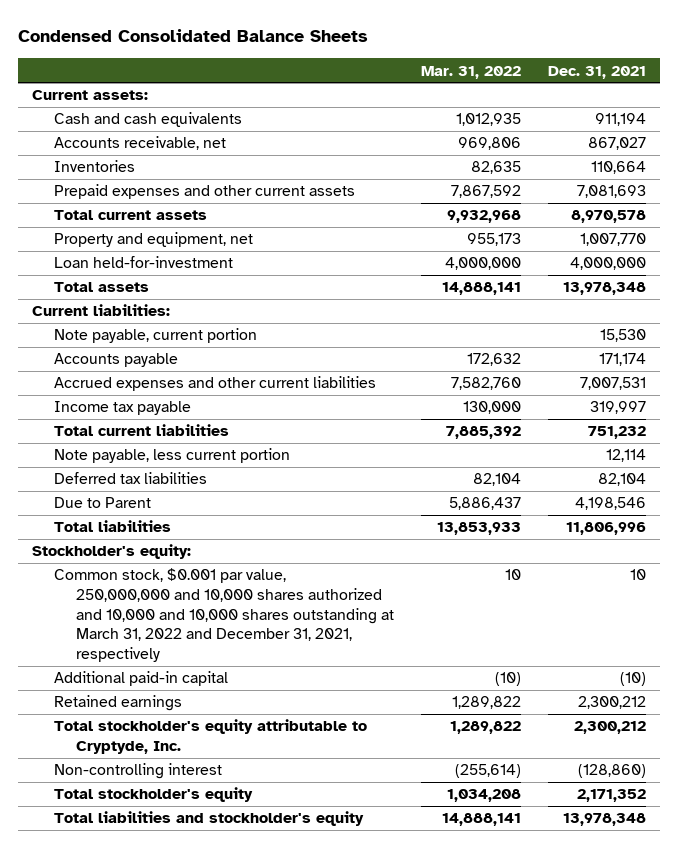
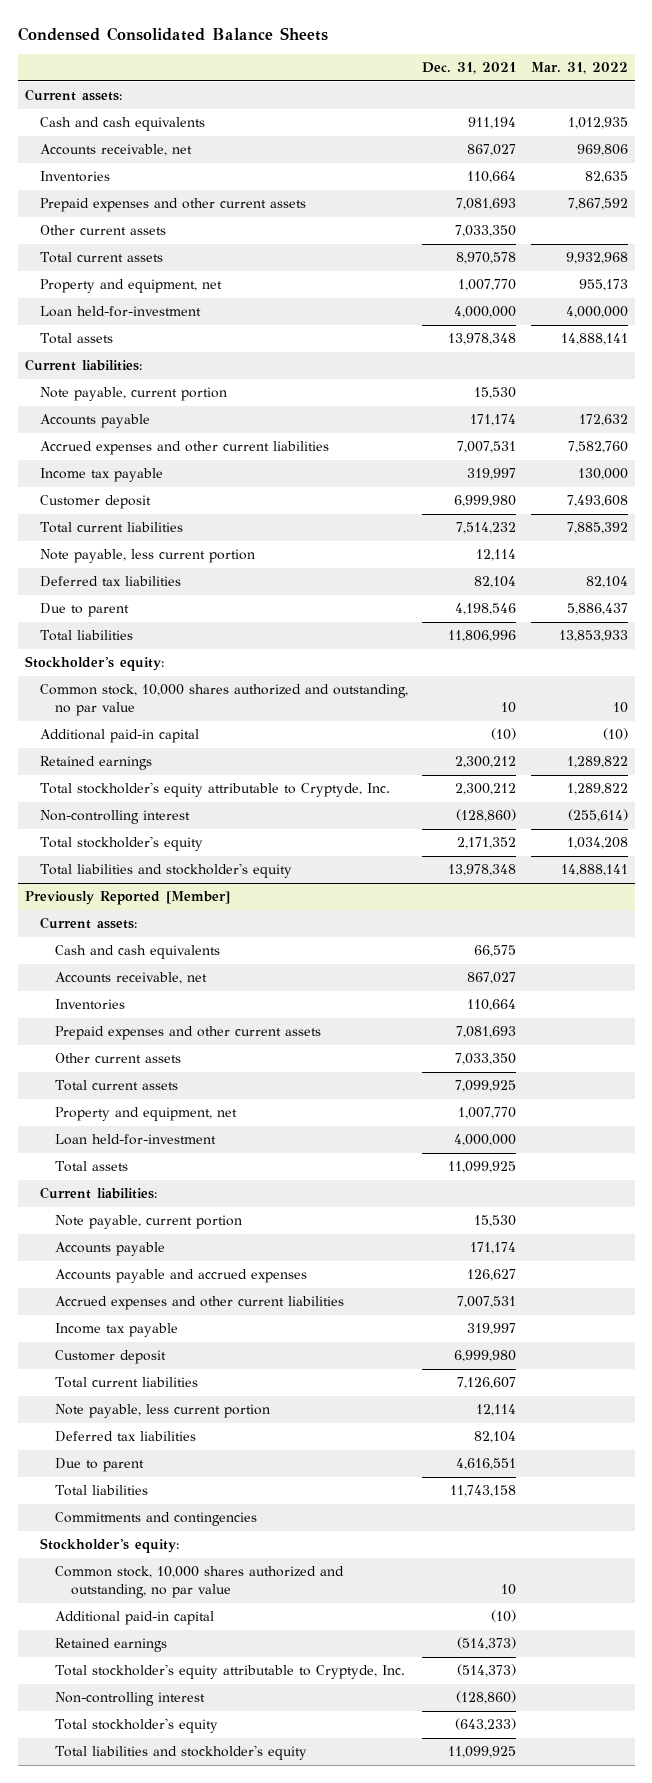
none -> [40,225,167,236] Other current assets
none -> [40,495,152,510] Customer deposit
[588,426,647,440] 751,232 -> [456,522,517,535] 7,514,232
[53,497,151,509] Due to Parent -> [40,603,130,618] Due to parent
[53,568,395,662] Common stock, $0.001 par value, 250,000,000 and 10,000 shares authorized and 10,000 and 10,000 shares outstanding at March 31, 2022 and December 31, 2021, respectively -> [40,684,409,717] Common stock, 10,000 shares authorized and outstanding, no par value
none -> [24,891,230,906] Previously Reported [Member]
none -> [40,917,138,930] Current assets:
none -> [55,945,221,960] Cash and cash equivalents
none -> [55,972,208,985] Accounts receivable, net
none -> [55,999,126,1011] Inventories
none -> [55,1026,322,1041] Prepaid expenses and other current assets
none -> [55,1053,182,1064] Other current assets
none -> [55,1080,179,1092] Total current assets
none -> [55,1107,238,1122] Property and equipment, net
none -> [55,1134,217,1146] Loan held-for-investment
none -> [55,1161,129,1173] Total assets
none -> [40,1187,158,1200] Current liabilities:
none -> [55,1215,243,1230] Note payable, current portion
none -> [55,1242,166,1257] Accounts payable
none -> [55,1269,308,1284] Accounts payable and accrued expenses
none -> [55,1296,345,1311] Accrued expenses and other current liabilities
none -> [55,1323,179,1338] Income tax payable
none -> [55,1350,167,1365] Customer deposit
none -> [55,1377,199,1389] Total current liabilities
none -> [55,1404,271,1419] Note payable, less current portion
none -> [55,1431,197,1443] Deferred tax liabilities
none -> [55,1458,145,1473] Due to parent
none -> [55,1485,149,1497] Total liabilities
none -> [55,1512,258,1527] Commitments and contingencies
none -> [40,1538,180,1554] Stockholder's equity:
none -> [55,1566,345,1599] Common stock, 10,000 shares authorized and outstanding, no par value
none -> [55,1611,215,1626] Additional paid-in capital
none -> [55,1638,168,1653] Retained earnings
none -> [55,1664,406,1680] Total stockholder's equity attributable to Cryptyde, Inc.
none -> [55,1692,206,1707] Non-controlling interest
none -> [55,1718,219,1734] Total stockholder's equity
none -> [55,1745,308,1761] Total liabilities and stockholder's equity

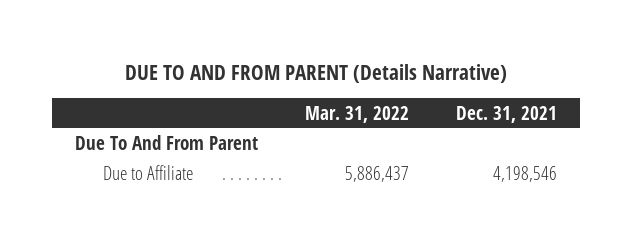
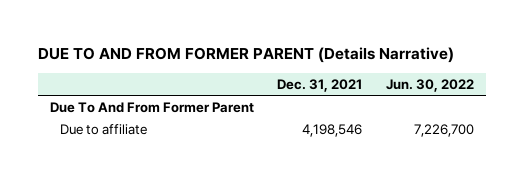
[124,64,507,84] DUE TO AND FROM PARENT (Details Narrative) -> [38,47,455,64] DUE TO AND FROM FORMER PARENT (Details Narrative)
[304,105,409,123] Mar. 31, 2022 -> none
none -> [385,78,474,92] Jun. 30, 2022
[75,135,259,151] Due To And From Parent -> [49,101,254,113] Due To And From Former Parent
[103,165,194,181] Due to Affiliate -> [60,123,148,135] Due to affiliate

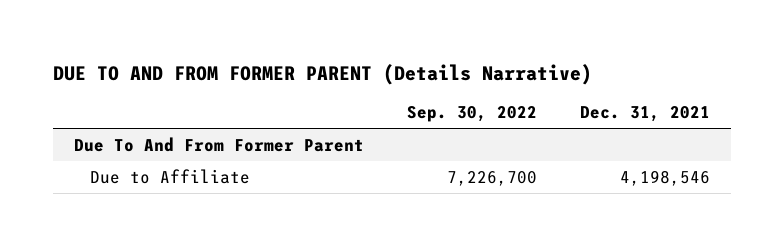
[385,78,474,92] Jun. 30, 2022 -> none
none -> [406,106,537,123] Sep. 30, 2022
[60,123,148,135] Due to affiliate -> [90,168,251,184] Due to Affiliate

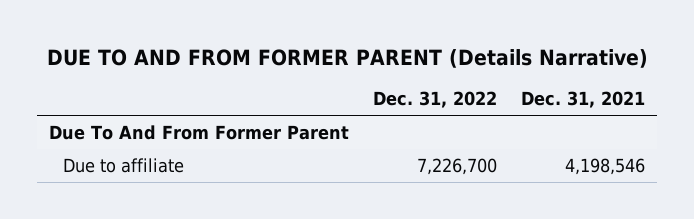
[406,106,537,123] Sep. 30, 2022 -> none
none -> [372,91,497,109] Dec. 31, 2022
[90,168,251,184] Due to Affiliate -> [62,157,184,173] Due to affiliate

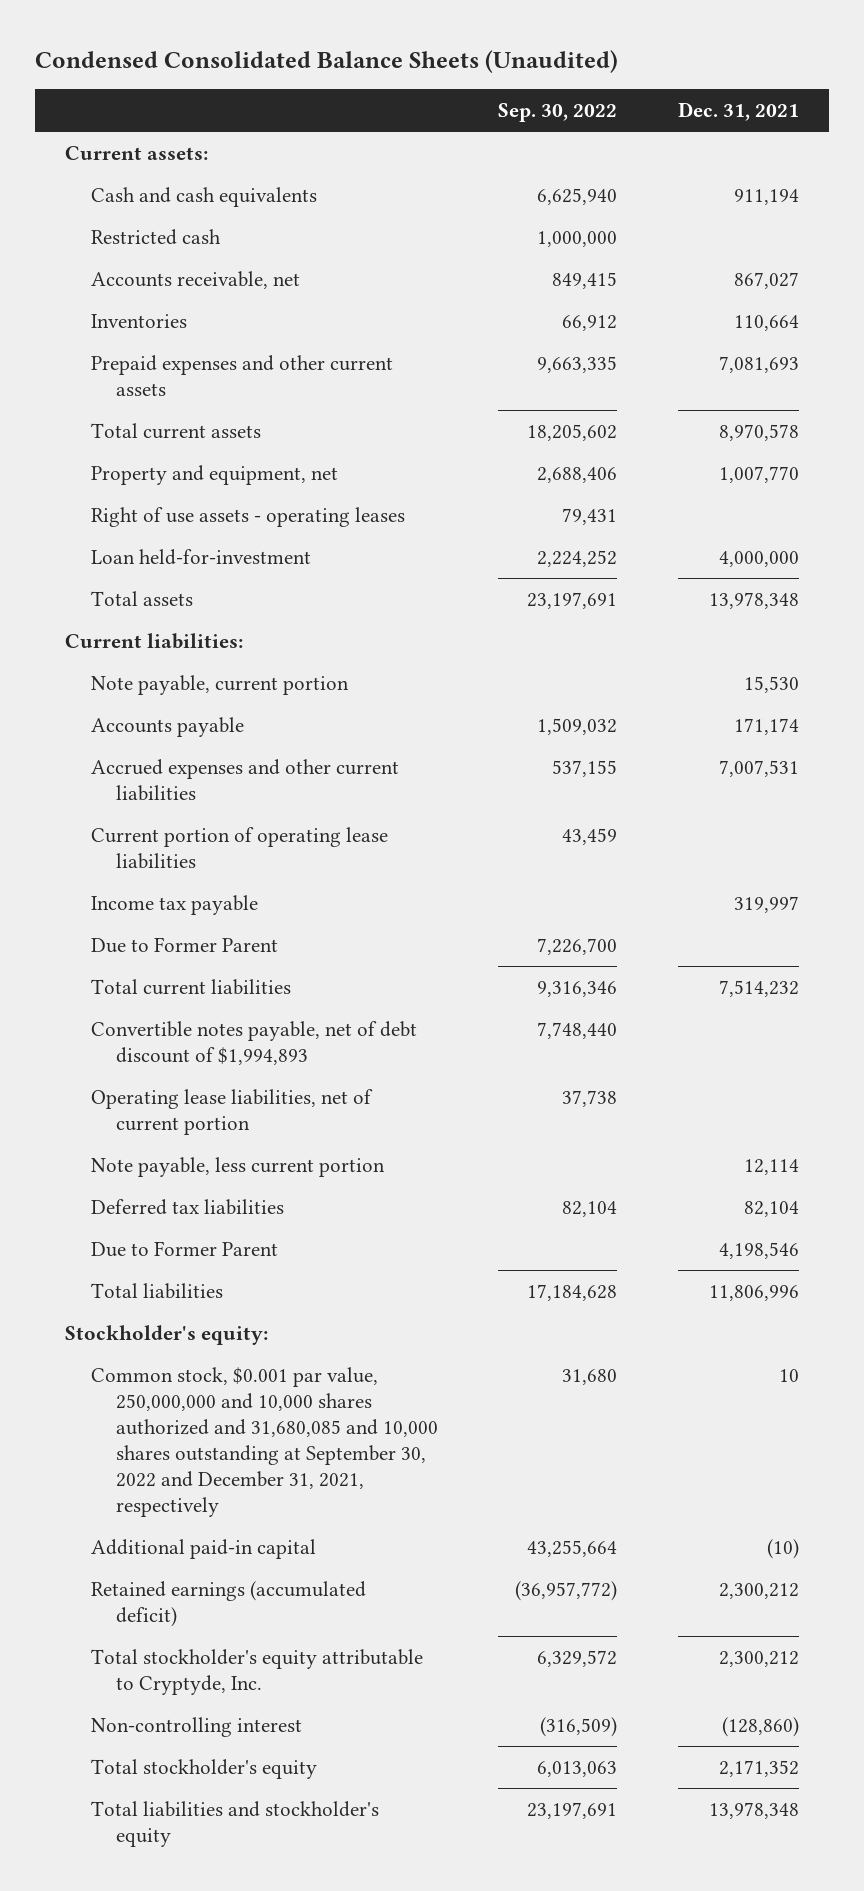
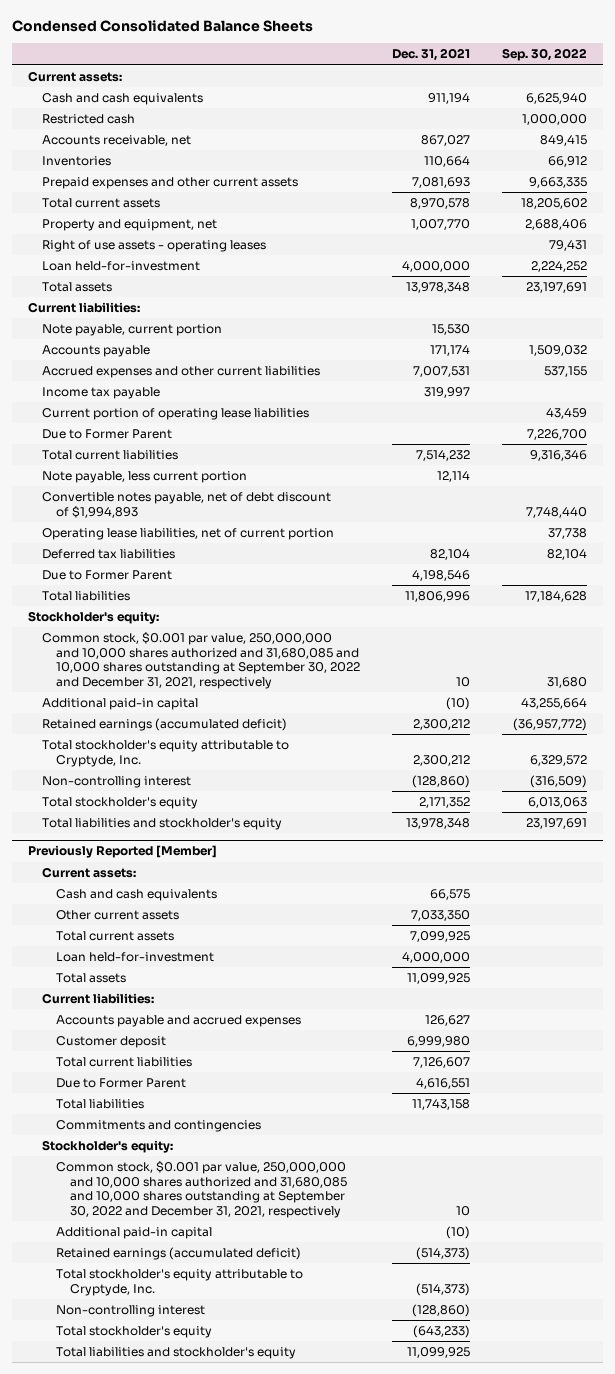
[35,49,619,73] Condensed Consolidated Balance Sheets (Unaudited) -> [12,20,314,33] Condensed Consolidated Balance Sheets
[90,826,388,869] Current portion of operating lease liabilities -> [42,408,310,421] Current portion of operating lease liabilities
[90,1156,385,1177] Note payable, less current portion -> [42,471,248,484] Note payable, less current portion
none -> [28,845,218,859] Previously Reported [Member]
none -> [42,867,137,879] Current assets:
none -> [55,889,217,902] Cash and cash equivalents
none -> [55,910,179,921] Other current assets
none -> [55,931,174,942] Total current assets
none -> [55,952,214,963] Loan held-for-investment
none -> [55,973,126,984] Total assets
none -> [42,993,155,1005] Current liabilities:
none -> [55,1015,301,1028] Accounts payable and accrued expenses
none -> [55,1036,166,1049] Customer deposit
none -> [55,1057,192,1068] Total current liabilities
none -> [55,1078,186,1089] Due to Former Parent
none -> [55,1099,144,1110] Total liabilities
none -> [55,1120,261,1133] Commitments and contingencies
none -> [42,1140,174,1154] Stockholder's equity:
none -> [55,1161,347,1218] Common stock, $0.001 par value, 250,000,000 and 10,000 shares authorized and 31,680,085 and 10,000 shares outstanding at September 30, 2022 and December 31, 2021, respectively
none -> [55,1227,212,1240] Additional paid-in capital
none -> [55,1247,301,1261] Retained earnings (accumulated deficit)
none -> [55,1269,303,1296] Total stockholder's equity attributable to Cryptyde, Inc.
none -> [55,1305,205,1318] Non-controlling interest
none -> [55,1326,212,1339] Total stockholder's equity
none -> [55,1347,296,1360] Total liabilities and stockholder's equity

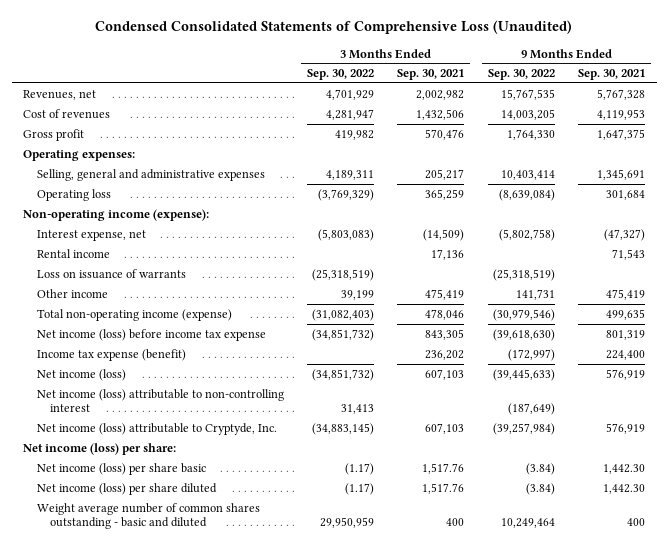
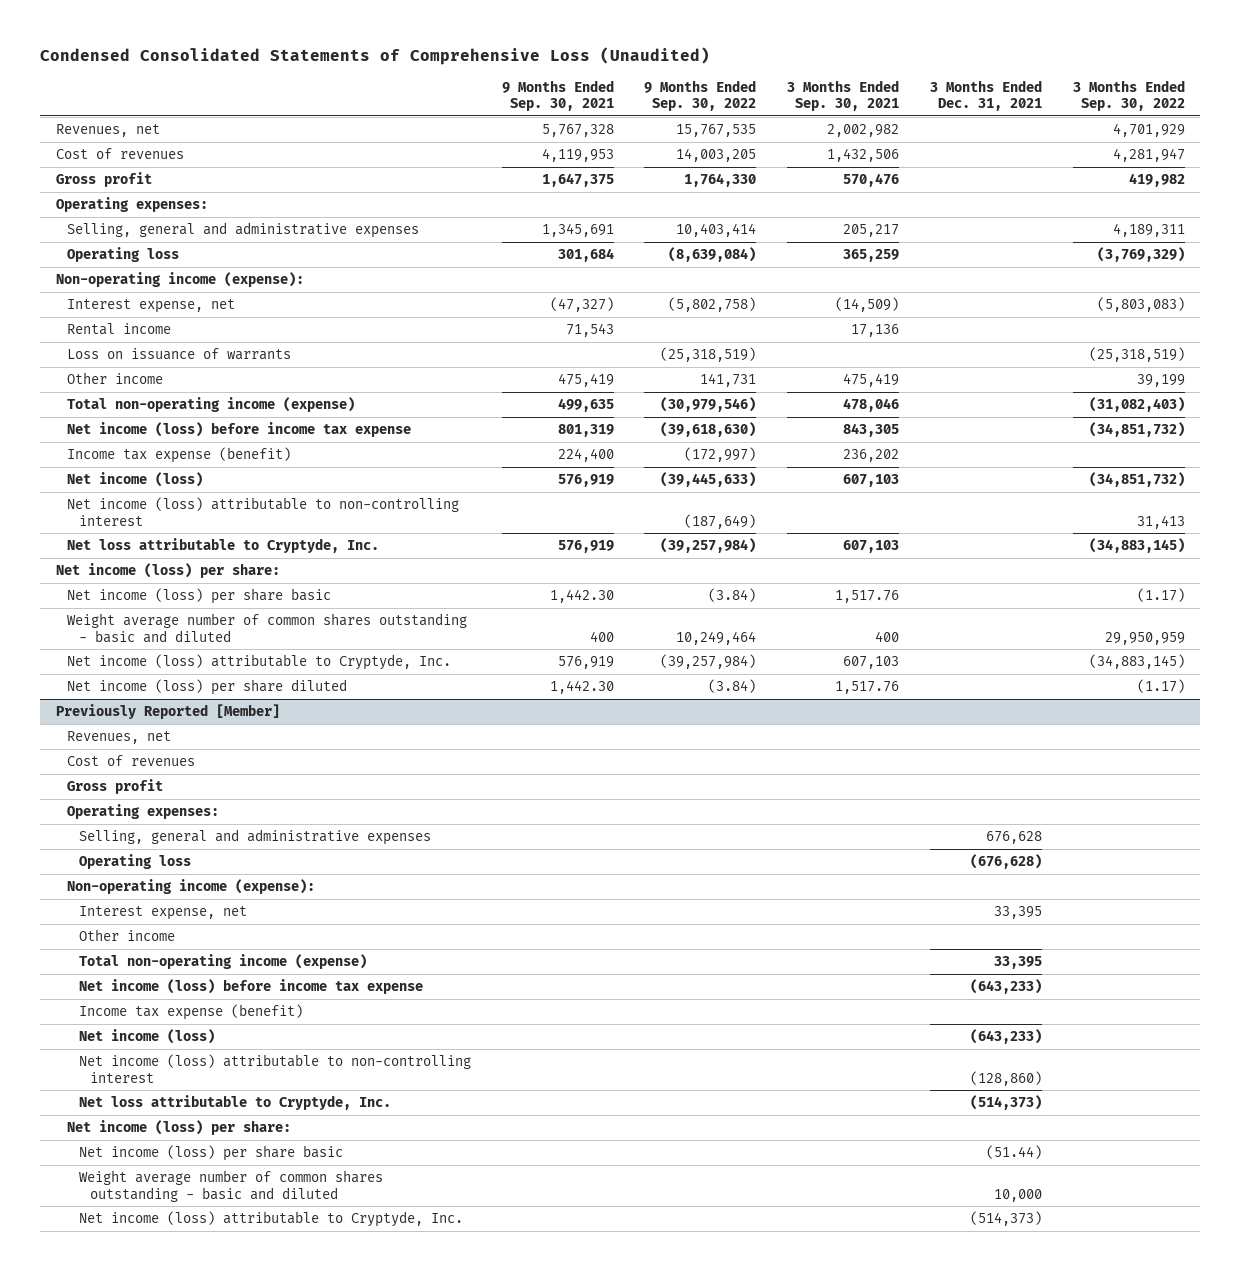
none -> [929,79,1042,111] 3 Months Ended Dec. 31, 2021
none -> [67,538,380,554] Net loss attributable to Cryptyde, Inc.
[36,422,277,435] Net income (loss) attributable to Cryptyde, Inc. -> [67,654,452,671] Net income (loss) attributable to Cryptyde, Inc.
[36,482,217,495] Net income (loss) per share diluted -> [67,679,348,696] Net income (loss) per share diluted
none -> [55,704,280,720] Previously Reported [Member]
none -> [67,731,172,745] Revenues, net
none -> [67,755,196,767] Cost of revenues
none -> [67,779,164,795] Gross profit
none -> [67,804,220,820] Operating expenses:
none -> [78,829,431,846] Selling, general and administrative expenses
none -> [78,854,191,870] Operating loss
none -> [67,879,316,895] Non-operating income (expense):
none -> [78,906,247,921] Interest expense, net
none -> [78,929,175,942] Other income
none -> [78,954,367,970] Total non-operating income (expense)
none -> [78,979,423,995] Net income (loss) before income tax expense
none -> [78,1004,303,1021] Income tax expense (benefit)
none -> [78,1029,215,1045] Net income (loss)
none -> [78,1054,471,1083] Net income (loss) attributable to non-controlling interest
none -> [78,1095,391,1111] Net loss attributable to Cryptyde, Inc.
none -> [67,1120,292,1136] Net income (loss) per share:
none -> [78,1145,343,1162] Net income (loss) per share basic
none -> [78,1170,383,1202] Weight average number of common shares outstanding - basic and diluted
none -> [78,1211,463,1228] Net income (loss) attributable to Cryptyde, Inc.

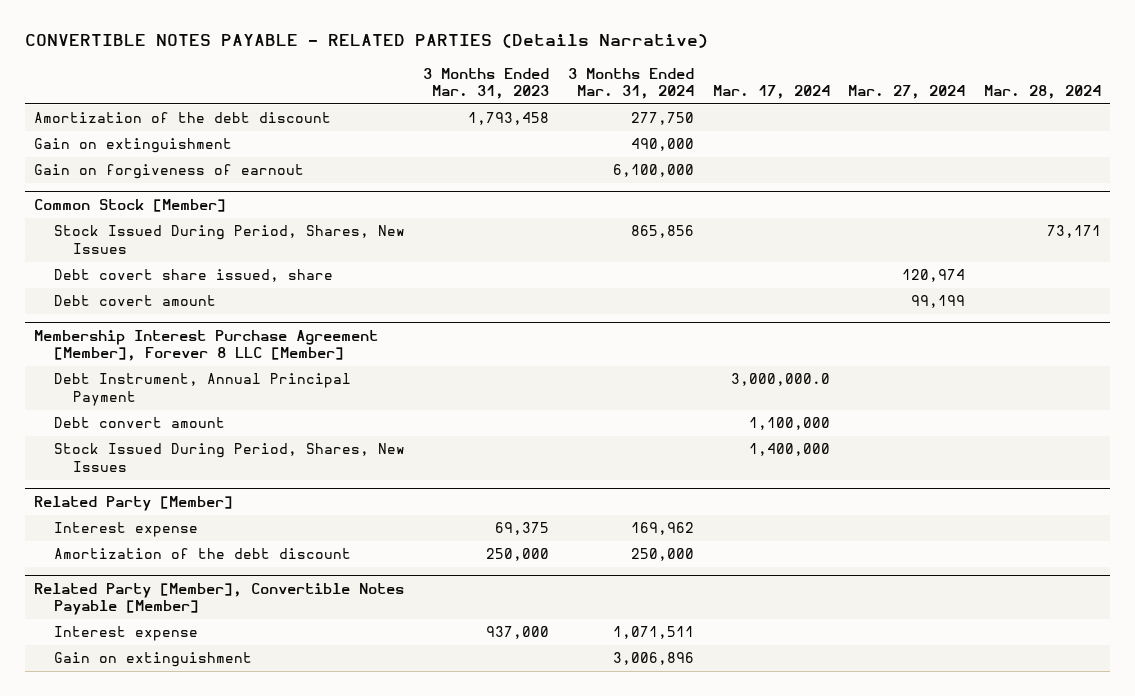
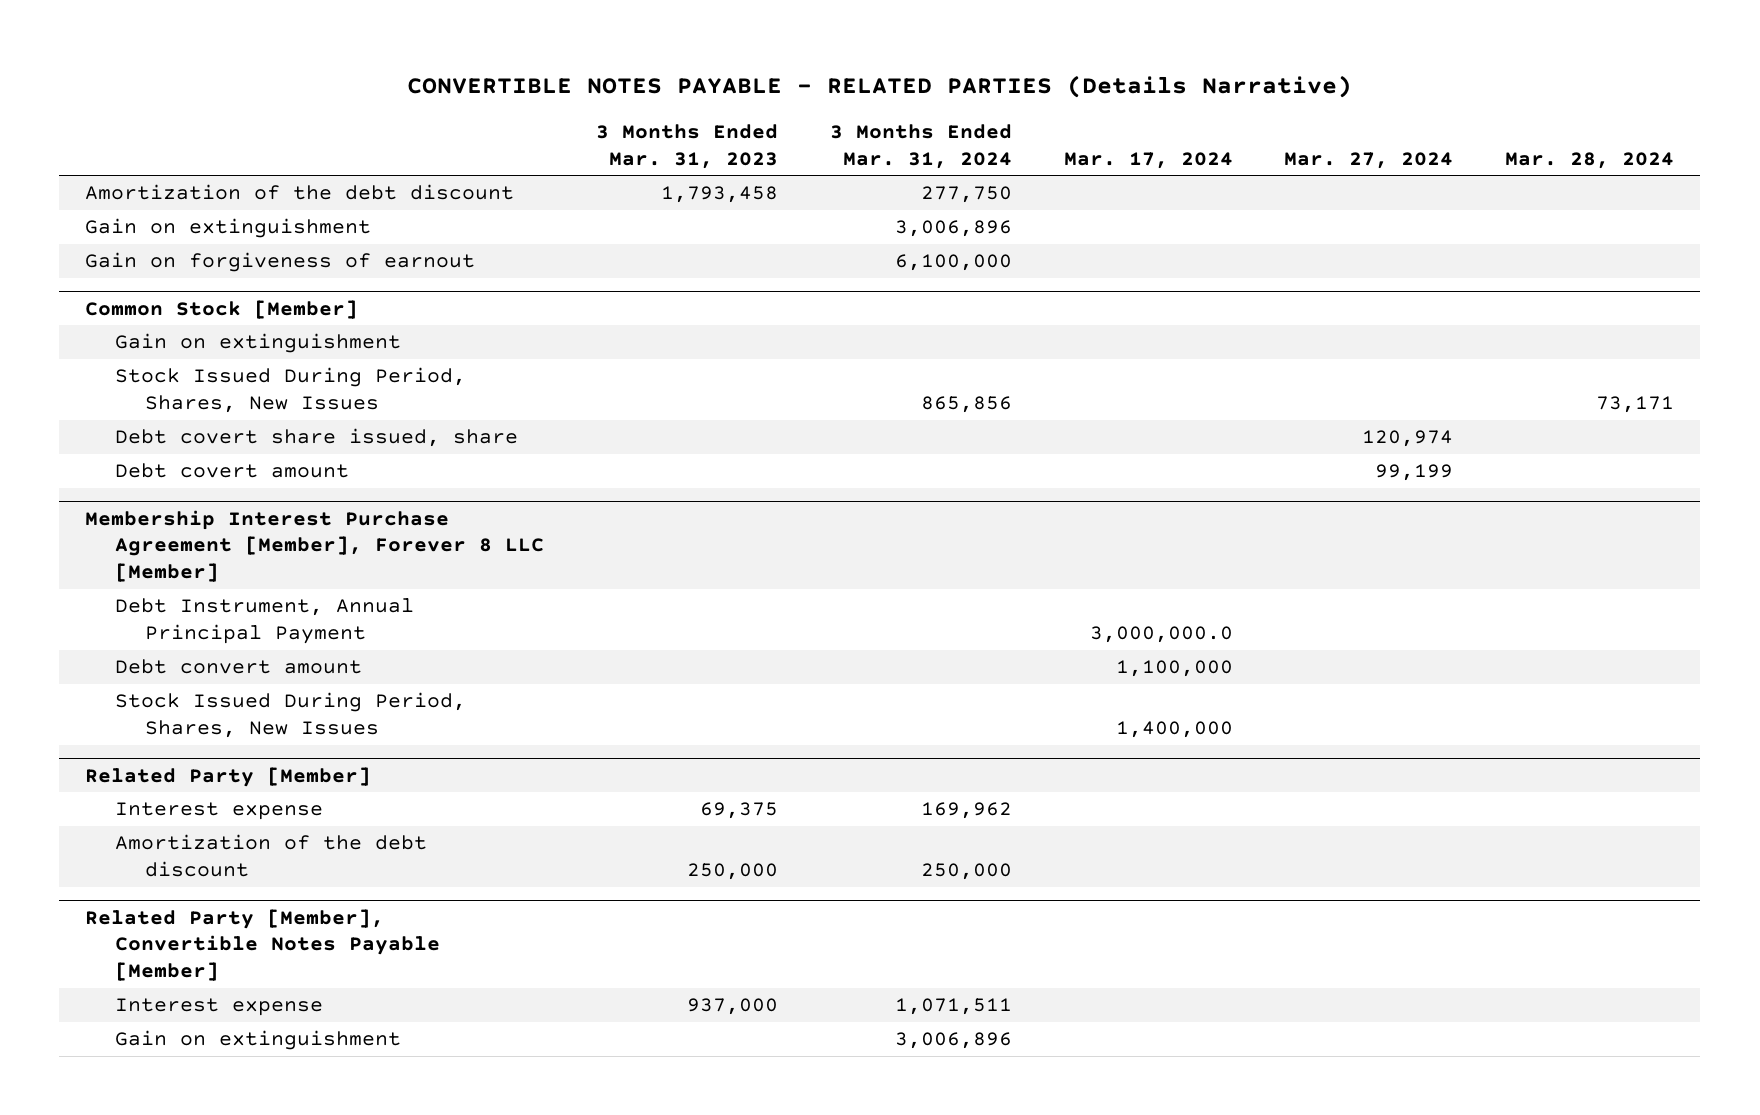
[630,138,694,152] 490,000 -> [894,220,1012,238] 3,006,896
none -> [115,333,402,354] Gain on extinguishment

